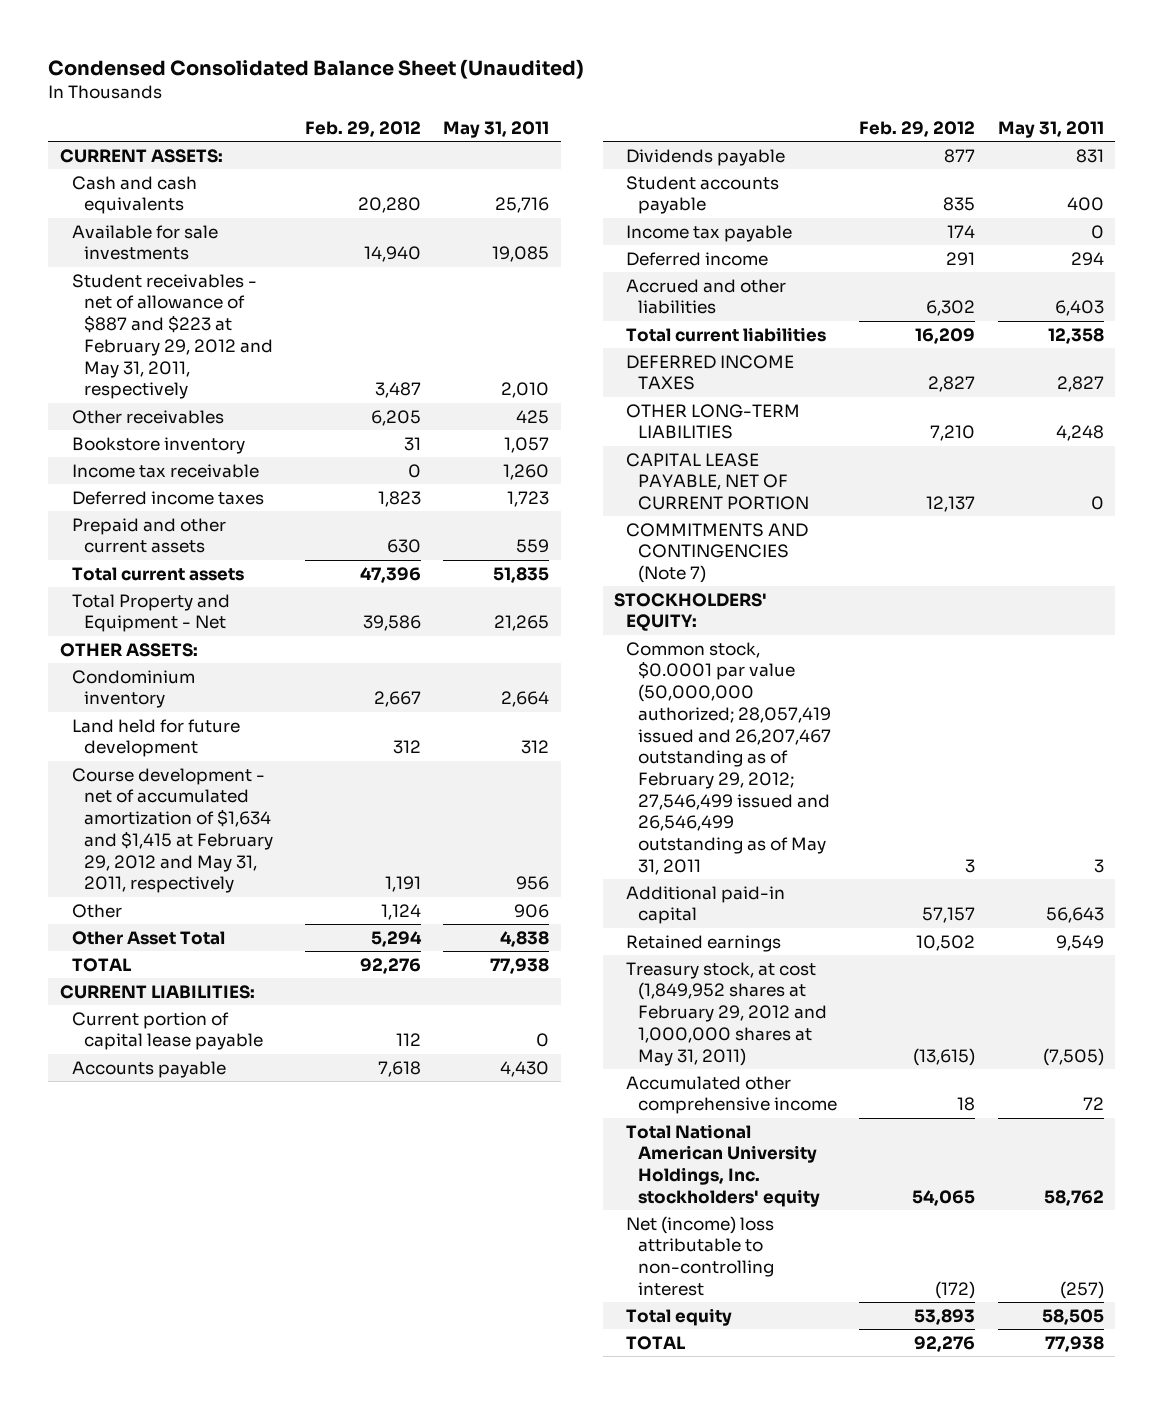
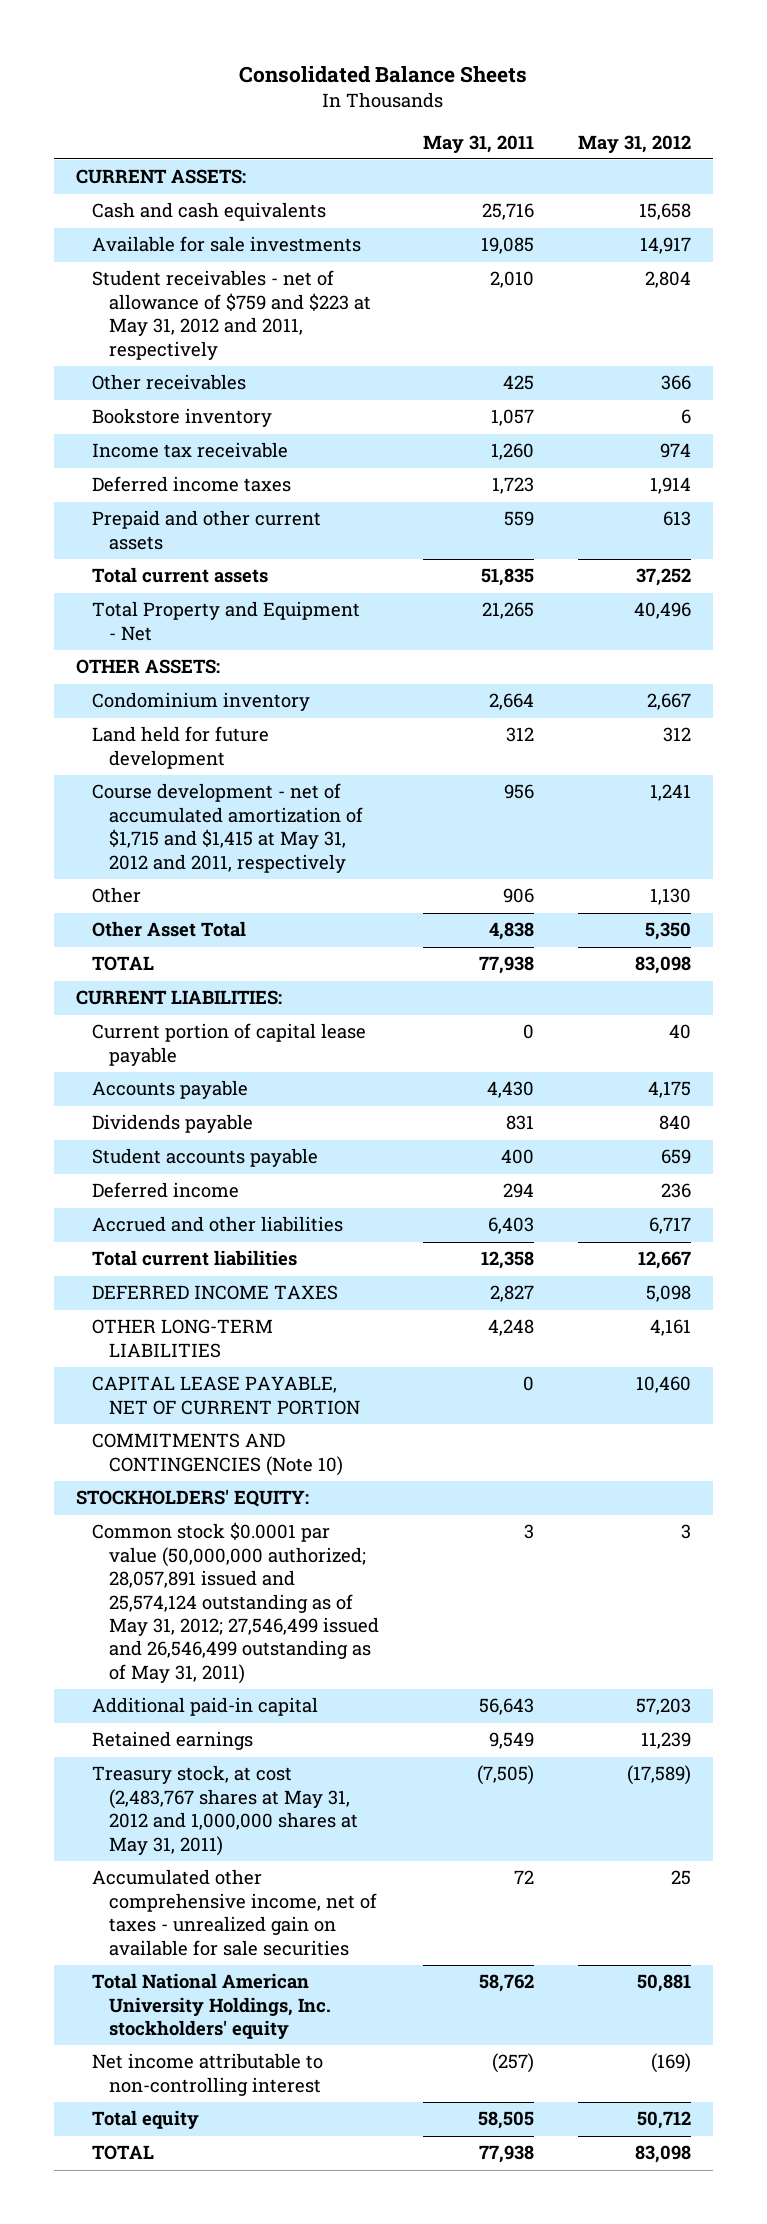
[48,58,585,79] Condensed Consolidated Balance Sheet (Unaudited) -> [239,66,528,84] Consolidated Balance Sheets
[305,121,422,138] Feb. 29, 2012 -> none
none -> [577,134,691,153] May 31, 2012
[71,273,273,400] Student receivables - net of allowance of $887 and $223 at February 29, 2012 and May 31, 2011, respectively -> [92,270,371,360] Student receivables - net of allowance of $759 and $223 at May 31, 2012 and 2011, respectively
[71,767,273,894] Course development - net of accumulated amortization of $1,634 and $1,415 at February 29, 2012 and May 31, 2011, respectively -> [92,783,363,873] Course development - net of accumulated amortization of $1,715 and $1,415 at May 31, 2012 and 2011, respectively
[626,224,793,242] Income tax payable -> none
[626,522,809,584] COMMITMENTS AND CONTINGENCIES (Note 7) -> [92,1433,343,1476] COMMITMENTS AND CONTINGENCIES (Note 10)
[626,641,831,875] Common stock, $0.0001 par value (50,000,000 authorized; 28,057,419 issued and 26,207,467 outstanding as of February 29, 2012; 27,546,499 issued and 26,546,499 outstanding as of May 31, 2011 -> [92,1522,379,1684] Common stock $0.0001 par value (50,000,000 authorized; 28,057,891 issued and 25,574,124 outstanding as of May 31, 2012; 27,546,499 issued and 26,546,499 outstanding as of May 31, 2011)
[626,961,827,1066] Treasury stock, at cost (1,849,952 shares at February 29, 2012 and 1,000,000 shares at May 31, 2011) -> [92,1765,358,1856] Treasury stock, at cost (2,483,767 shares at May 31, 2012 and 1,000,000 shares at May 31, 2011)
[626,1075,837,1115] Accumulated other comprehensive income -> [92,1869,377,1956] Accumulated other comprehensive income, net of taxes - unrealized gain on available for sale securities
[626,1215,775,1296] Net (income) loss attributable to non-controlling interest -> [92,2053,324,2096] Net income attributable to non-controlling interest

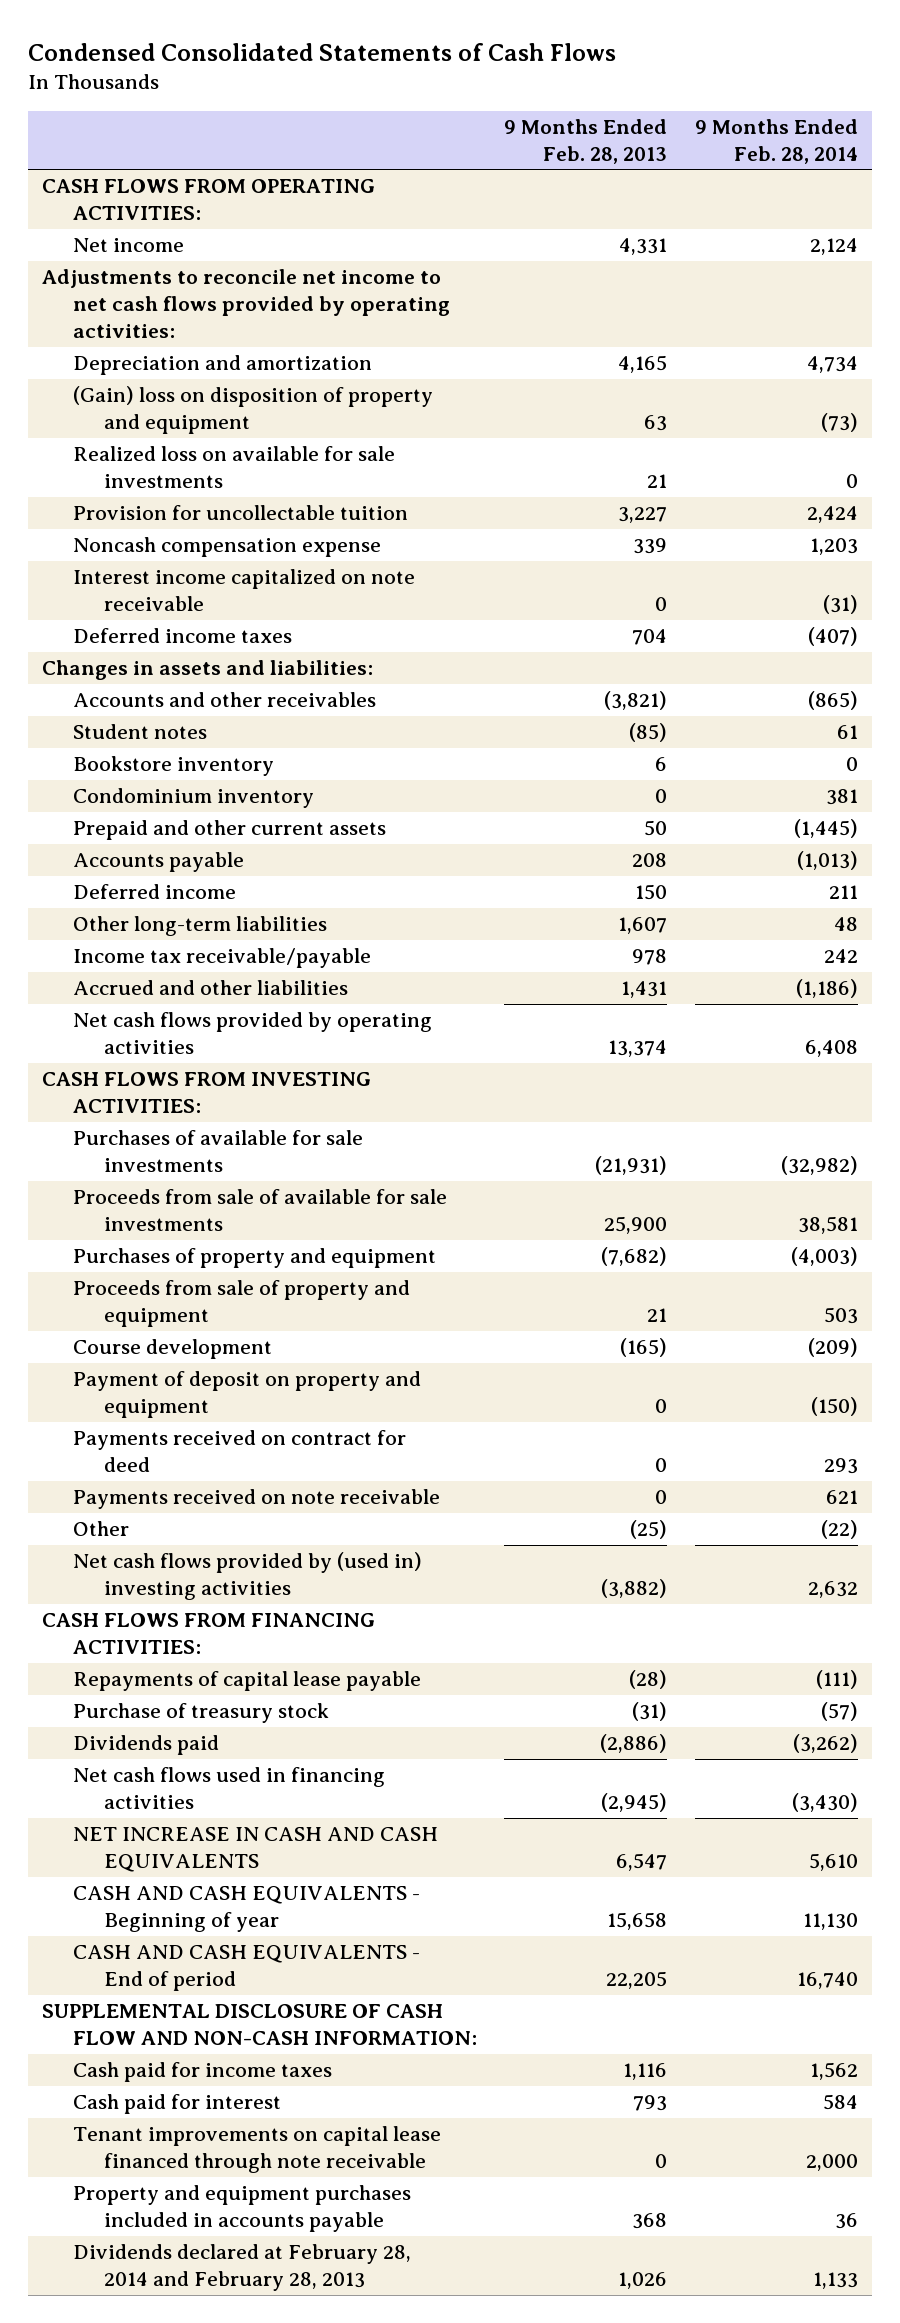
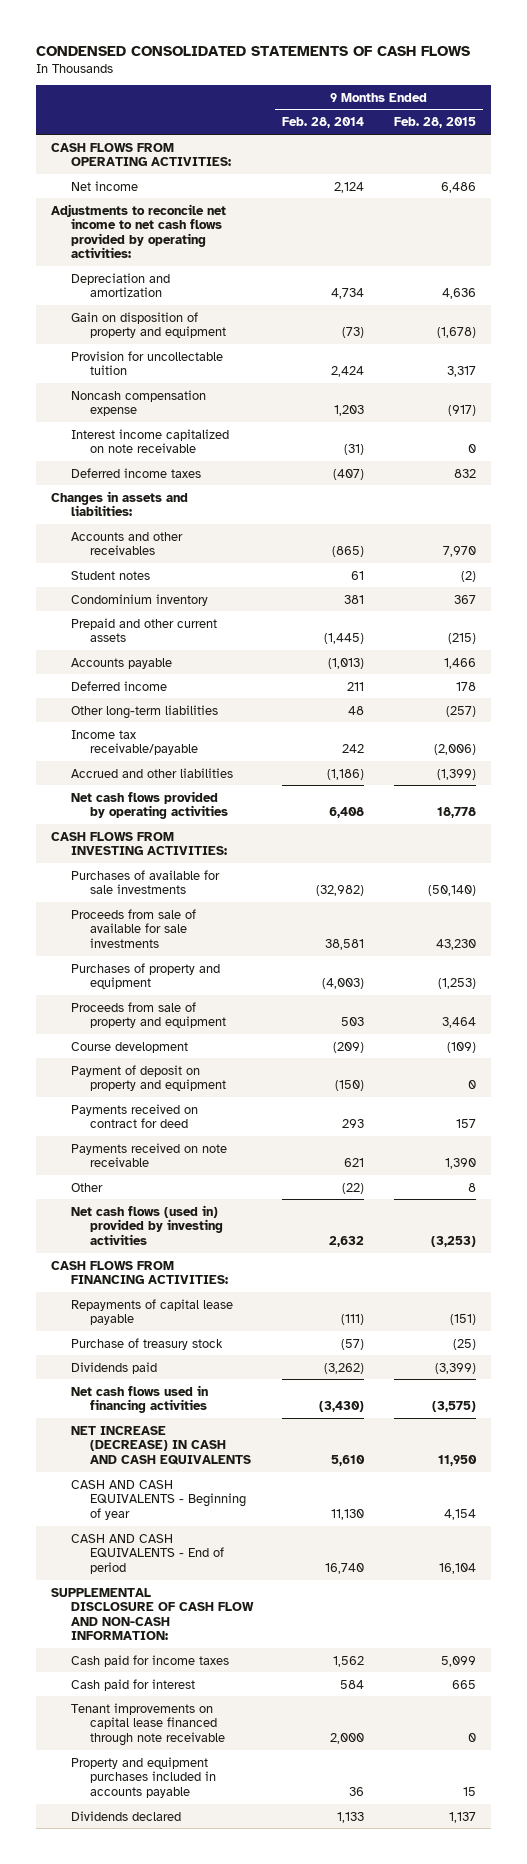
[27,42,616,61] Condensed Consolidated Statements of Cash Flows -> [36,45,471,56] CONDENSED CONSOLIDATED STATEMENTS OF CASH FLOWS
[504,118,668,164] 9 Months Ended Feb. 28, 2013 -> none
none -> [393,117,476,129] Feb. 28, 2015
[72,446,395,489] Realized loss on available for sale investments -> none
[72,386,433,435] (Gain) loss on disposition of property and equipment -> [70,311,227,339] Gain on disposition of property and equipment
[72,756,274,777] Bookstore inventory -> none
[72,1552,422,1601] Net cash flows provided by (used in) investing activities -> [70,1204,224,1245] Net cash flows (used in) provided by investing activities
[72,1827,438,1873] NET INCREASE IN CASH AND CASH EQUIVALENTS -> [70,1425,252,1465] NET INCREASE (DECREASE) IN CASH AND CASH EQUIVALENTS
[72,2244,411,2292] Dividends declared at February 28, 2014 and February 28, 2013 -> [70,1810,181,1821] Dividends declared

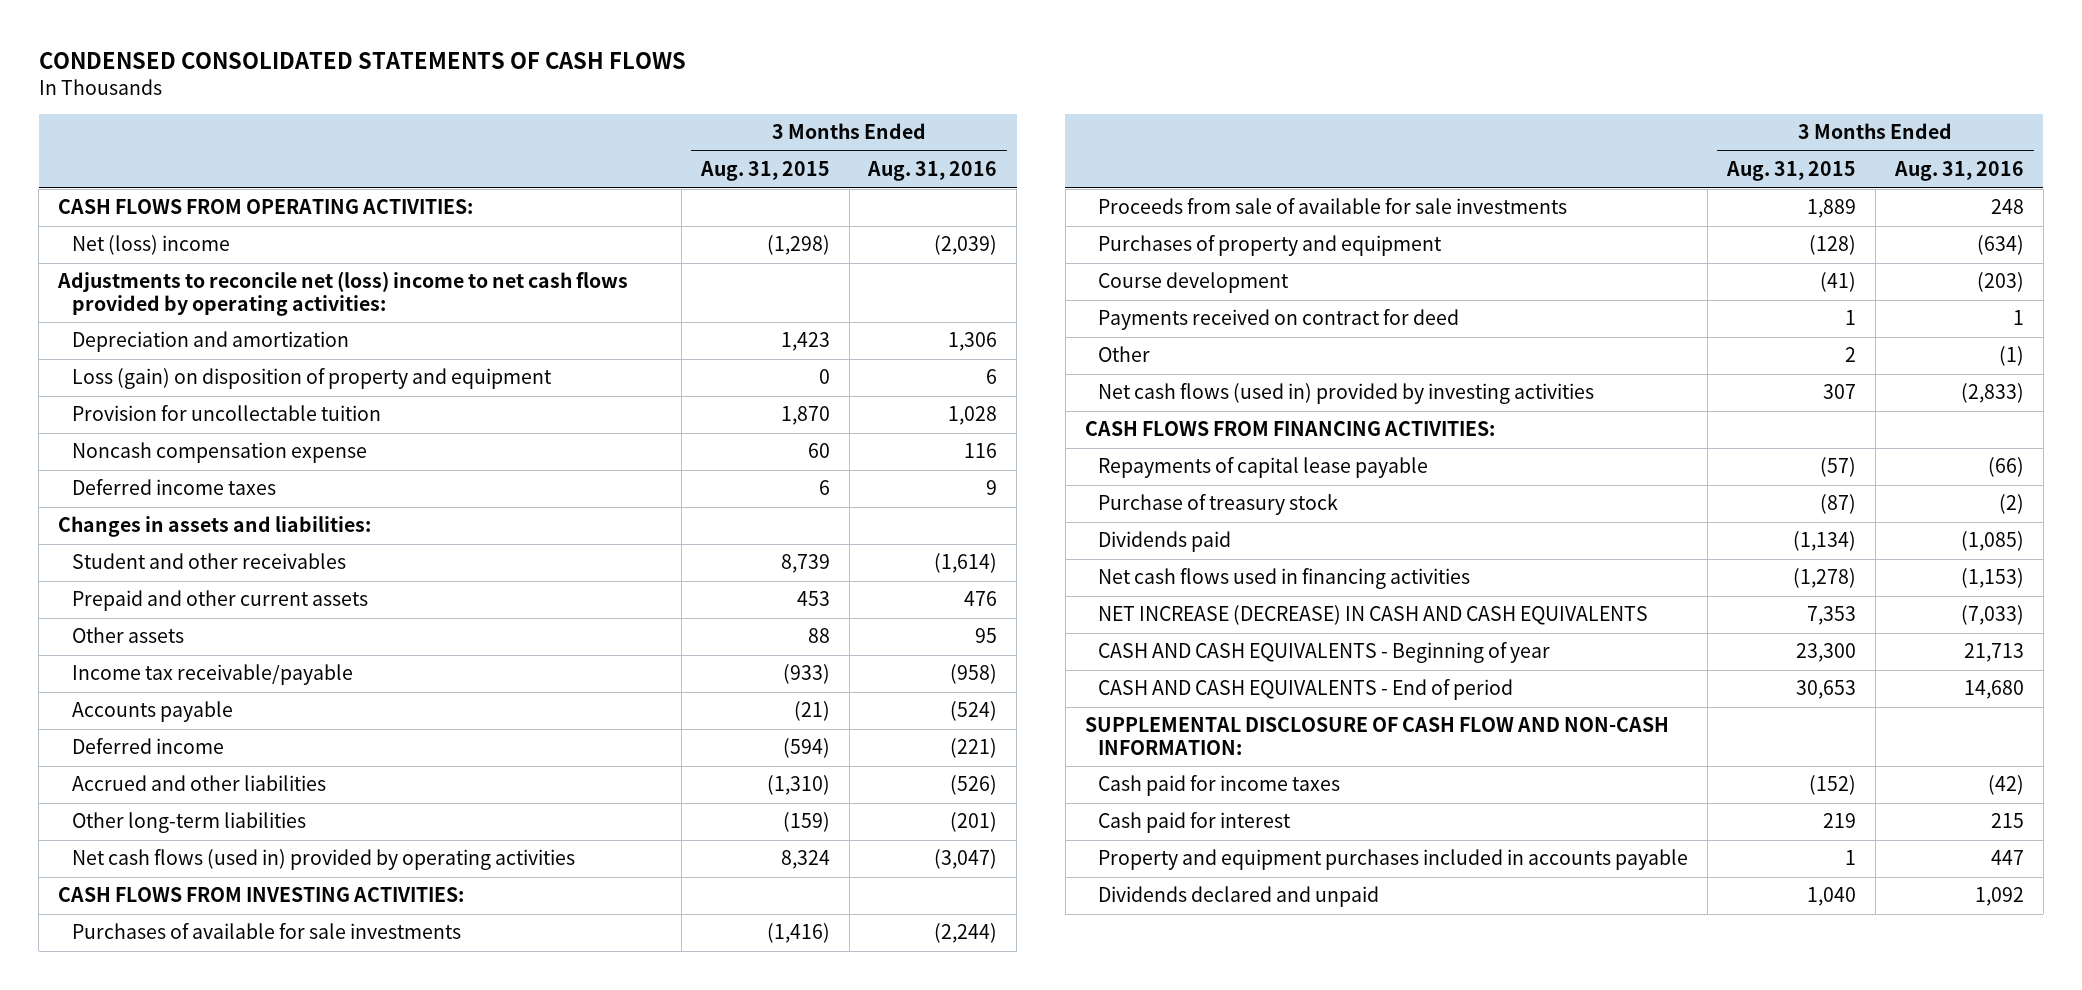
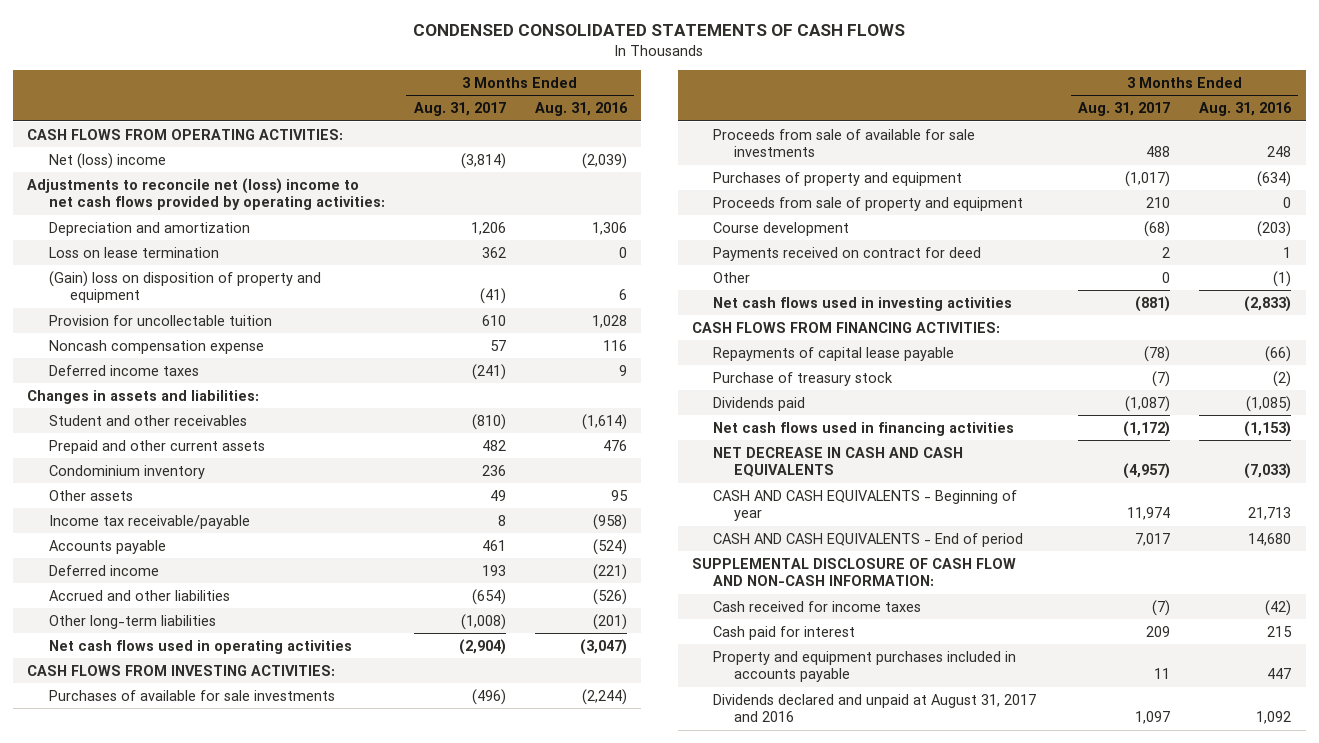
[699,161,830,182] Aug. 31, 2015 -> none
none -> [413,102,506,117] Aug. 31, 2017
none -> [48,246,219,258] Loss on lease termination
[71,368,552,390] Loss (gain) on disposition of property and equipment -> [48,270,321,304] (Gain) loss on disposition of property and equipment
none -> [48,464,205,479] Condominium inventory
[71,849,575,871] Net cash flows (used in) provided by operating activities -> [48,639,352,654] Net cash flows used in operating activities
none -> [713,196,1024,211] Proceeds from sale of property and equipment
[1098,383,1595,405] Net cash flows (used in) provided by investing activities -> [713,296,1013,311] Net cash flows used in investing activities
[1098,605,1649,626] NET INCREASE (DECREASE) IN CASH AND CASH EQUIVALENTS -> [713,446,964,478] NET DECREASE IN CASH AND CASH EQUIVALENTS
[1098,775,1341,797] Cash paid for income taxes -> [713,600,922,612] Cash received for income taxes
[1098,886,1380,908] Dividends declared and unpaid -> [713,693,1037,723] Dividends declared and unpaid at August 31, 2017 and 2016

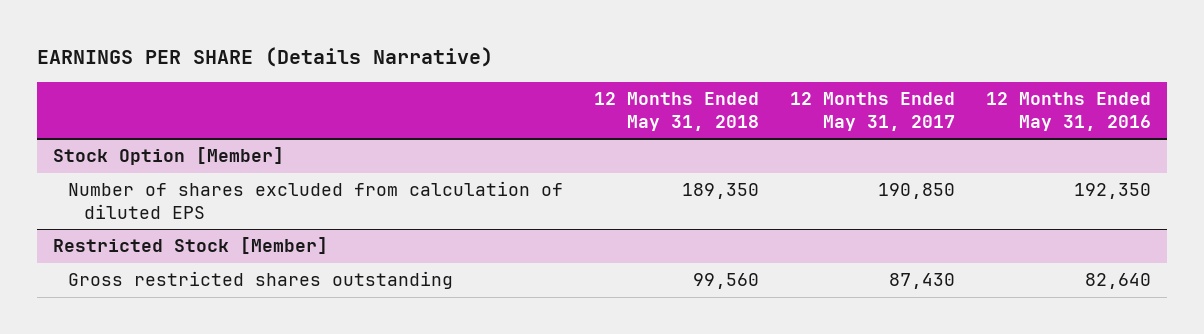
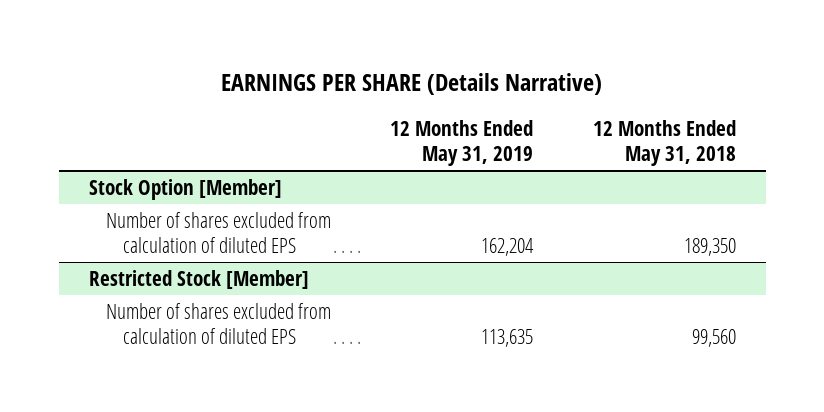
[790,92,956,131] 12 Months Ended May 31, 2017 -> none
[986,92,1152,131] 12 Months Ended May 31, 2016 -> none
none -> [390,119,534,167] 12 Months Ended May 31, 2019
[68,271,454,290] Gross restricted shares outstanding -> [105,302,331,345] Number of shares excluded from calculation of diluted EPS

